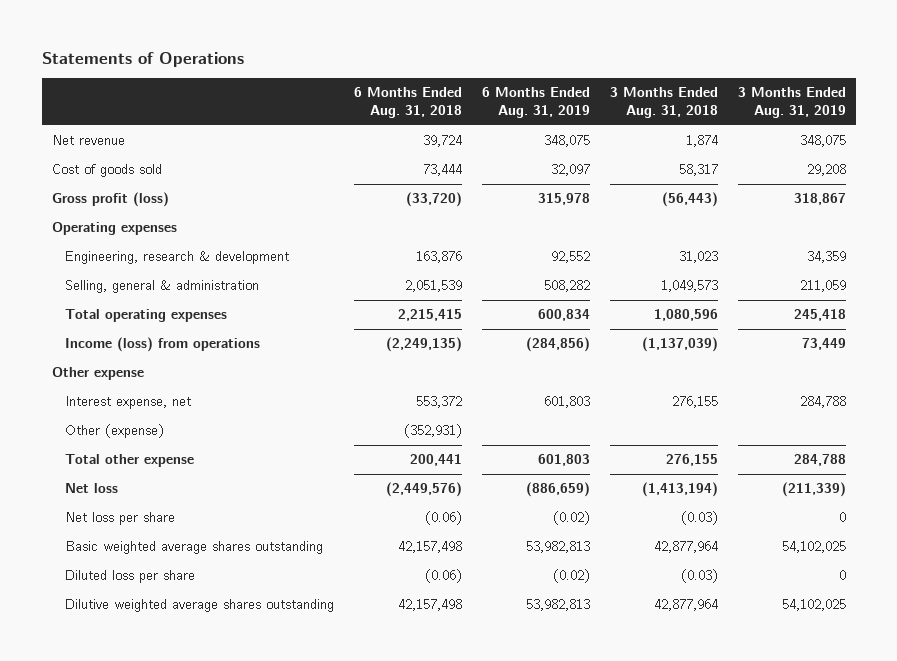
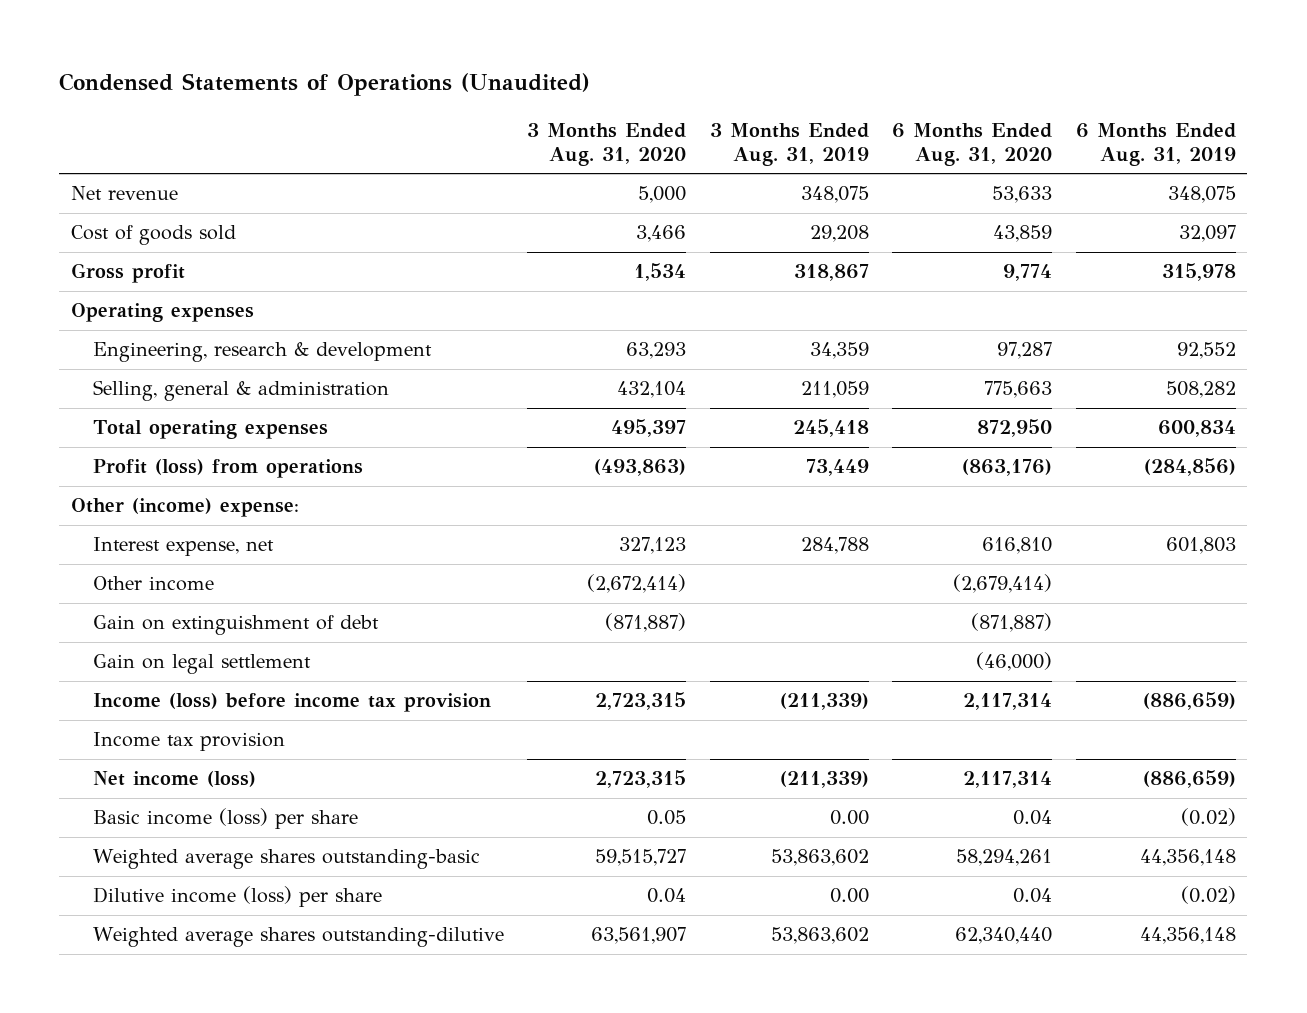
[41,51,244,67] Statements of Operations -> [59,73,591,97] Condensed Statements of Operations (Unaudited)
[353,87,462,119] 6 Months Ended Aug. 31, 2018 -> none
[609,87,718,119] 3 Months Ended Aug. 31, 2018 -> none
none -> [527,122,687,166] 3 Months Ended Aug. 31, 2020
none -> [892,122,1053,166] 6 Months Ended Aug. 31, 2020
[51,192,169,208] Gross profit (loss) -> [71,263,186,284] Gross profit
[64,337,260,353] Income (loss) from operations -> [92,459,363,479] Profit (loss) from operations
[51,367,144,381] Other expense -> [71,498,300,518] Other (income) expense:
[64,454,194,468] Total other expense -> none
[64,424,164,439] Other (expense) -> [92,576,214,592] Other income
none -> [92,615,379,636] Gain on extinguishment of debt
none -> [92,654,311,675] Gain on legal settlement
none -> [92,693,491,713] Income (loss) before income tax provision
none -> [92,732,285,752] Income tax provision
[64,483,118,494] Net loss -> [92,771,256,788] Net income (loss)
[64,512,175,526] Net loss per share -> [92,808,358,830] Basic income (loss) per share
[838,512,846,523] 0 -> [829,810,869,826] 0.00
[64,541,323,555] Basic weighted average shares outstanding -> [92,849,480,870] Weighted average shares outstanding-basic
[525,541,590,554] 53,982,813 -> [1139,849,1236,867] 44,356,148
[781,541,846,554] 54,102,025 -> [770,849,869,867] 53,863,602
[64,570,195,584] Diluted loss per share -> [92,886,382,908] Dilutive income (loss) per share
[838,570,846,581] 0 -> [829,888,869,904] 0.00
[64,599,334,613] Dilutive weighted average shares outstanding -> [92,927,504,948] Weighted average shares outstanding-dilutive
[525,599,590,612] 53,982,813 -> [1139,927,1236,945] 44,356,148
[781,599,846,612] 54,102,025 -> [770,927,869,945] 53,863,602

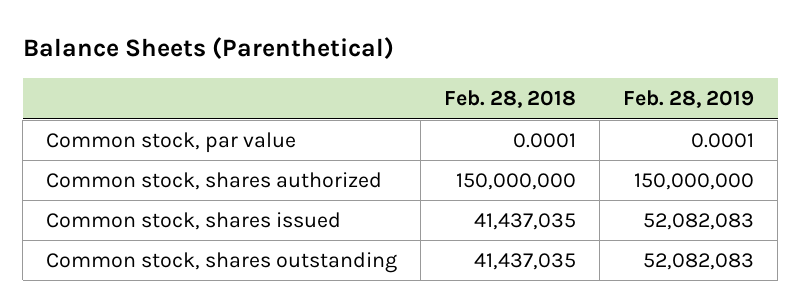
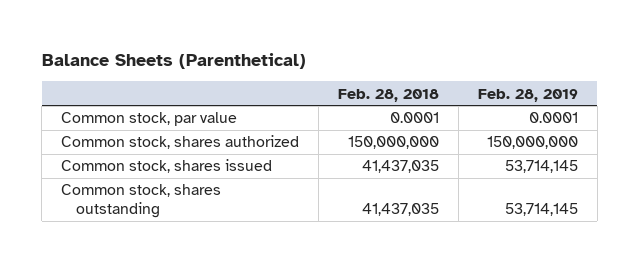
[643,213,755,231] 52,082,083 -> [504,160,578,174] 53,714,145
[643,253,755,271] 52,082,083 -> [504,203,578,217] 53,714,145

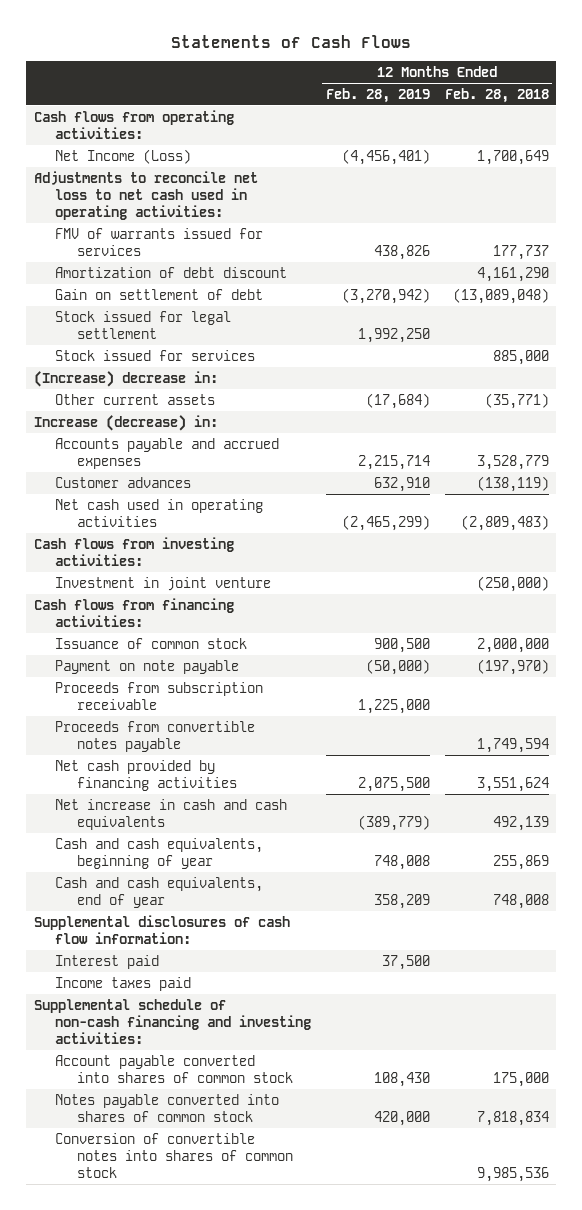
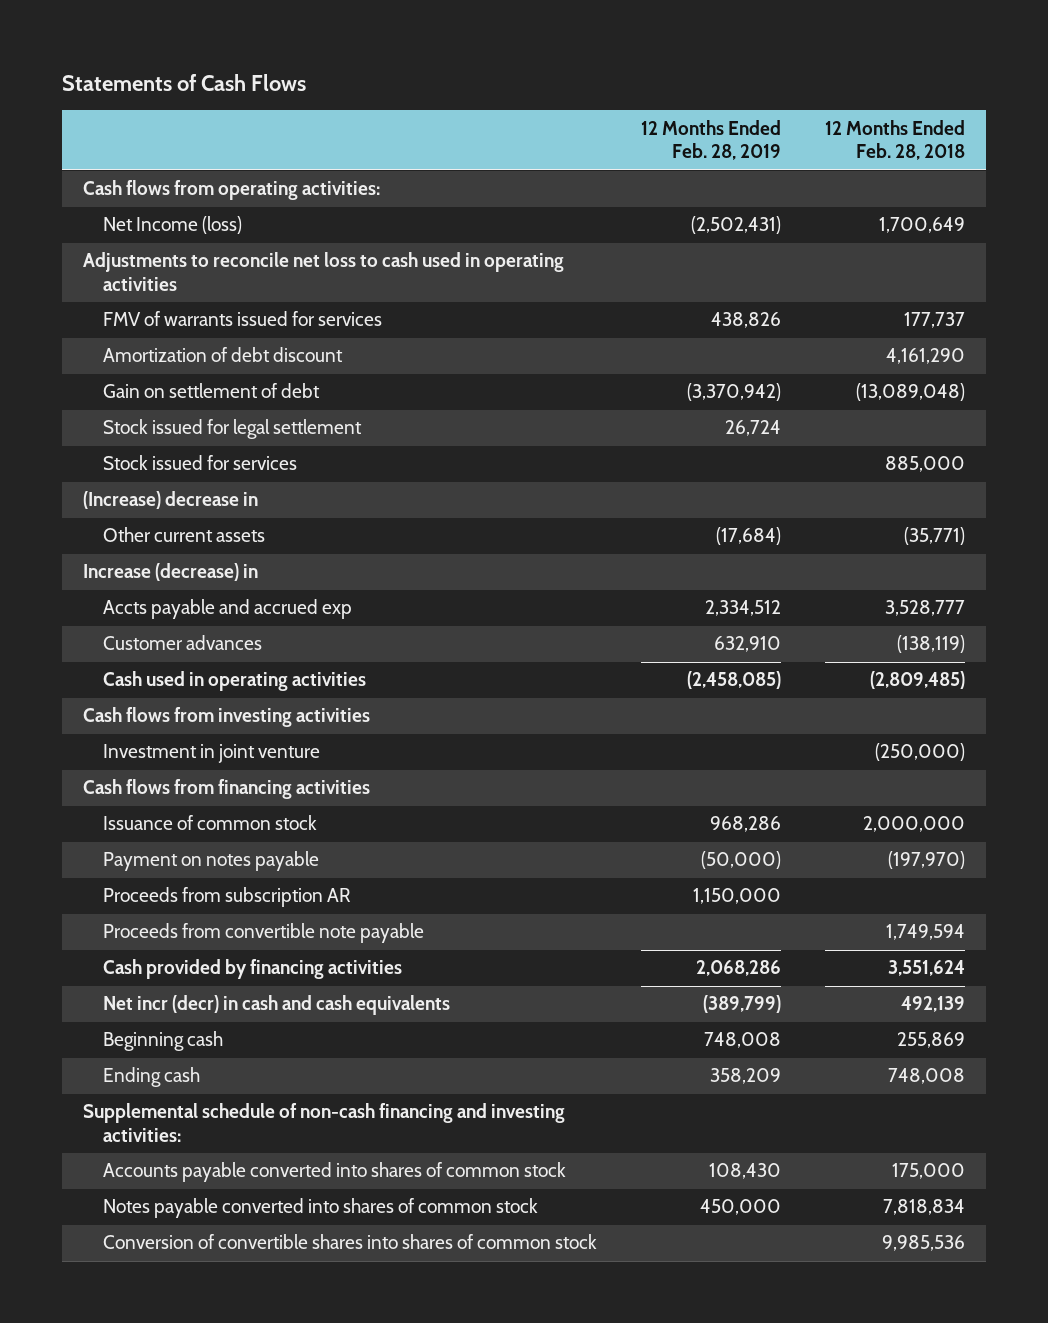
[55,148,192,164] Net Income (Loss) -> [103,216,243,235] Net Income (loss)
[341,148,430,165] (4,456,401) -> [691,216,782,235] (2,502,431)
[33,170,258,221] Adjustments to reconcile net loss to net cash used in operating activities: -> [83,252,565,292] Adjustments to reconcile net loss to cash used in operating activities
[341,287,430,304] (3,270,942) -> [687,383,782,402] (3,370,942)
[357,327,430,343] 1,992,250 -> [725,420,782,437] 26,724
[33,370,218,387] (Increase) decrease in: -> [83,491,259,510] (Increase) decrease in
[33,414,218,431] Increase (decrease) in: -> [83,563,259,582] Increase (decrease) in
[55,437,280,469] Accounts payable and accrued expenses -> [103,599,353,620] Accts payable and accrued exp
[357,454,430,470] 2,215,714 -> [705,600,782,617] 2,334,512
[476,454,549,470] 3,528,779 -> [884,600,965,617] 3,528,777
[55,498,264,527] Net cash used in operating activities -> [103,671,367,692] Cash used in operating activities
[341,514,430,531] (2,465,299) -> [687,671,782,690] (2,458,085)
[460,514,549,531] (2,809,483) -> [869,671,965,690] (2,809,485)
[33,536,234,566] Cash flows from investing activities: -> [83,707,371,728] Cash flows from investing activities
[33,914,290,944] Supplemental disclosures of cash flow information: -> none
[55,954,160,969] Interest paid -> none
[55,976,192,991] Income taxes paid -> none
[33,597,234,627] Cash flows from financing activities: -> [83,779,371,800] Cash flows from financing activities
[373,637,430,653] 900,500 -> [710,816,782,833] 968,286
[55,659,240,674] Payment on note payable -> [103,851,320,872] Payment on notes payable
[55,681,264,710] Proceeds from subscription receivable -> [103,887,352,908] Proceeds from subscription AR
[357,698,430,714] 1,225,000 -> [693,888,782,905] 1,150,000
[55,720,256,752] Proceeds from convertible notes payable -> [103,923,425,944] Proceeds from convertible note payable
[55,759,238,791] Net cash provided by financing activities -> [103,959,403,980] Cash provided by financing activities
[357,776,430,792] 2,075,500 -> [696,960,782,977] 2,068,286
[55,798,288,830] Net increase in cash and cash equivalents -> [103,995,451,1016] Net incr (decr) in cash and cash equivalents
[357,814,430,831] (389,779) -> [703,995,782,1014] (389,799)
[55,837,264,869] Cash and cash equivalents, beginning of year -> [103,1031,224,1052] Beginning cash
[55,876,264,908] Cash and cash equivalents, end of year -> [103,1067,201,1088] Ending cash
[55,1054,294,1083] Account payable converted into shares of common stock -> [103,1162,567,1183] Accounts payable converted into shares of common stock
[373,1110,430,1126] 420,000 -> [700,1199,782,1216] 450,000
[55,1132,294,1179] Conversion of convertible notes into shares of common stock -> [103,1234,598,1250] Conversion of convertible shares into shares of common stock

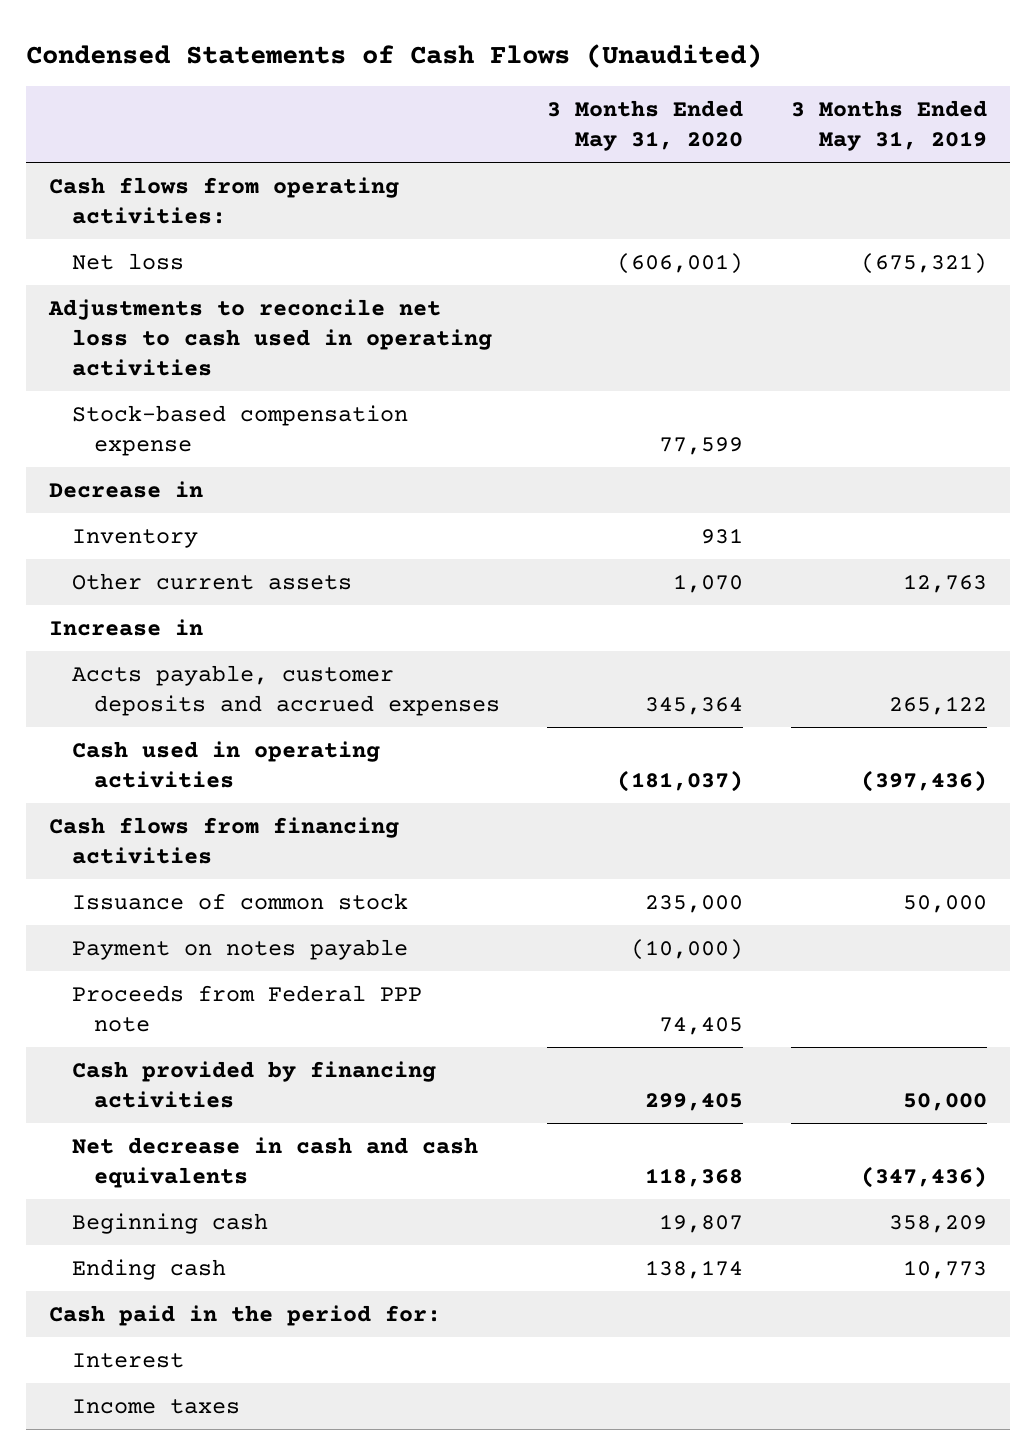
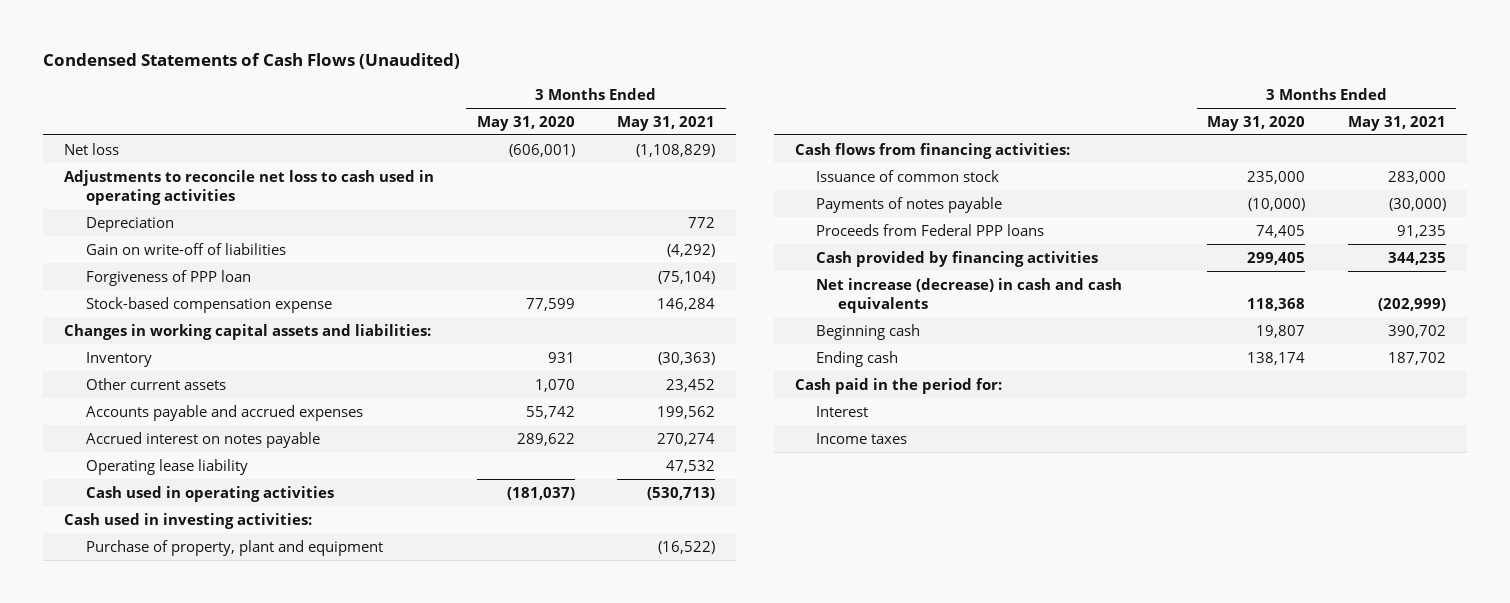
[790,100,987,152] 3 Months Ended May 31, 2019 -> none
none -> [617,115,716,131] May 31, 2021
[49,176,400,224] Cash flows from operating activities: -> none
none -> [85,216,174,232] Depreciation
none -> [85,242,286,255] Gain on write-off of liabilities
none -> [85,269,251,286] Forgiveness of PPP loan
[49,480,204,498] Decrease in -> none
none -> [64,323,432,340] Changes in working capital assets and liabilities:
[49,618,204,636] Increase in -> none
[71,664,500,716] Accts payable, customer deposits and accrued expenses -> [85,404,363,421] Accounts payable and accrued expenses
[645,696,744,715] 345,364 -> [525,405,575,419] 55,742
none -> [85,431,320,448] Accrued interest on notes payable
none -> [85,458,248,475] Operating lease liability
none -> [64,512,313,529] Cash used in investing activities:
none -> [85,539,383,556] Purchase of property, plant and equipment
[49,816,400,864] Cash flows from financing activities -> [794,142,1070,159] Cash flows from financing activities:
[71,938,408,960] Payment on notes payable -> [816,196,1003,213] Payments of notes payable
[71,984,422,1032] Proceeds from Federal PPP note -> [816,223,1045,236] Proceeds from Federal PPP loans
[71,1136,478,1188] Net decrease in cash and cash equivalents -> [816,277,1123,313] Net increase (decrease) in cash and cash equivalents

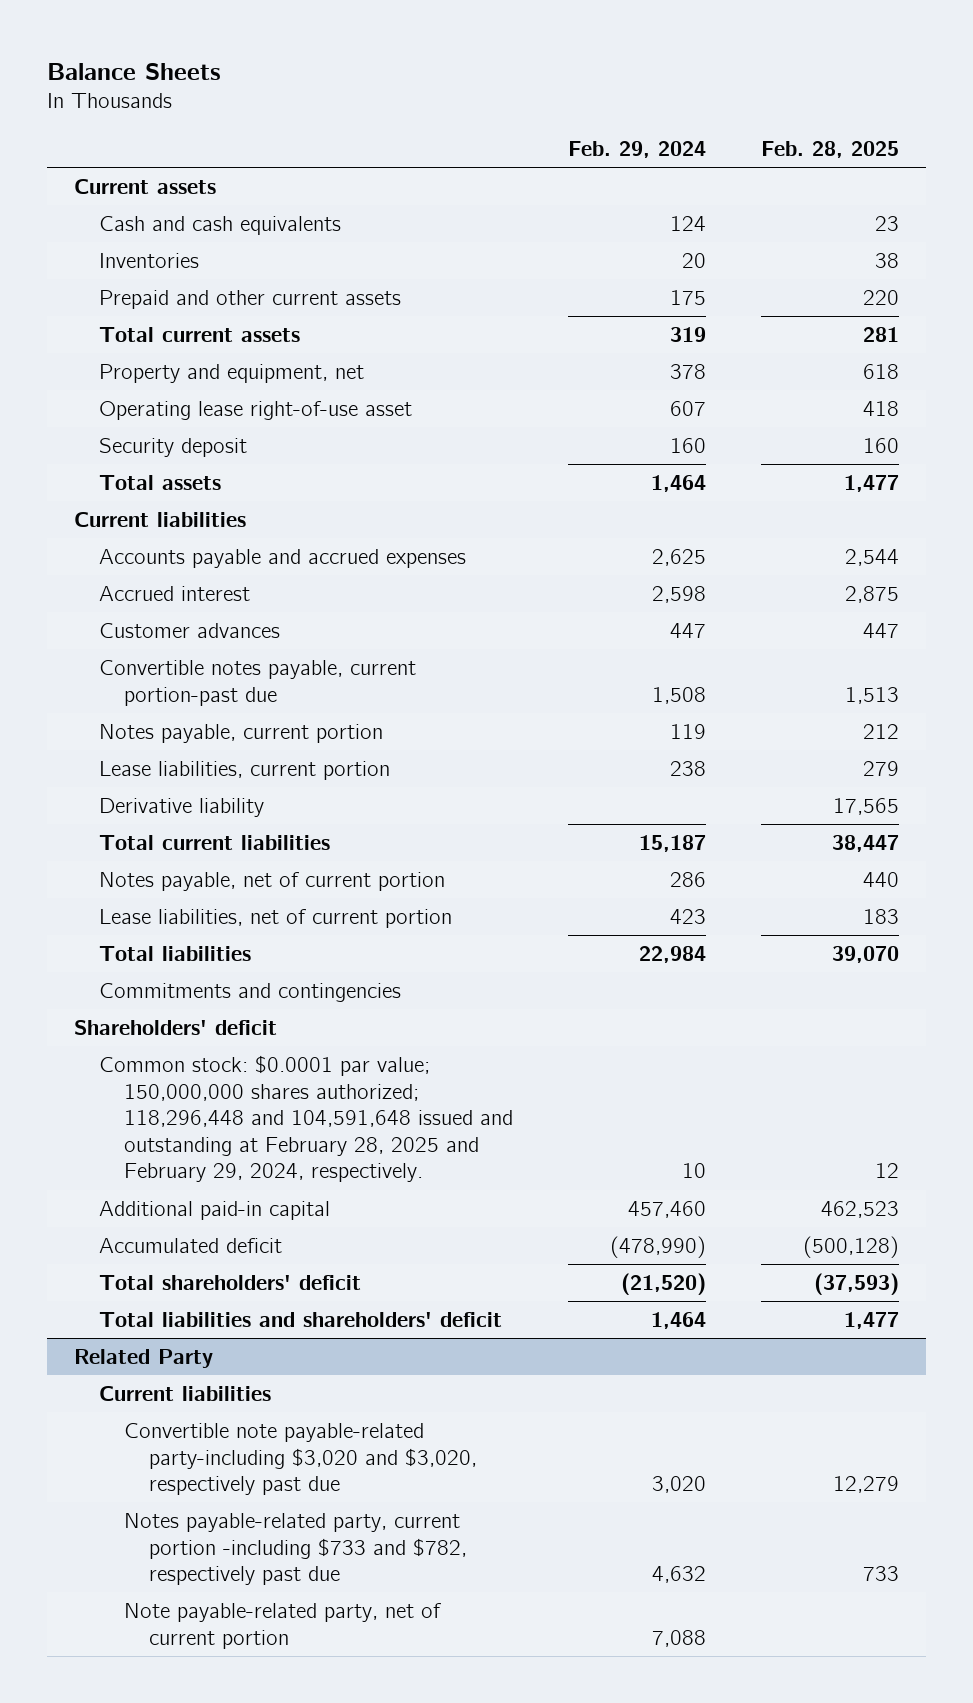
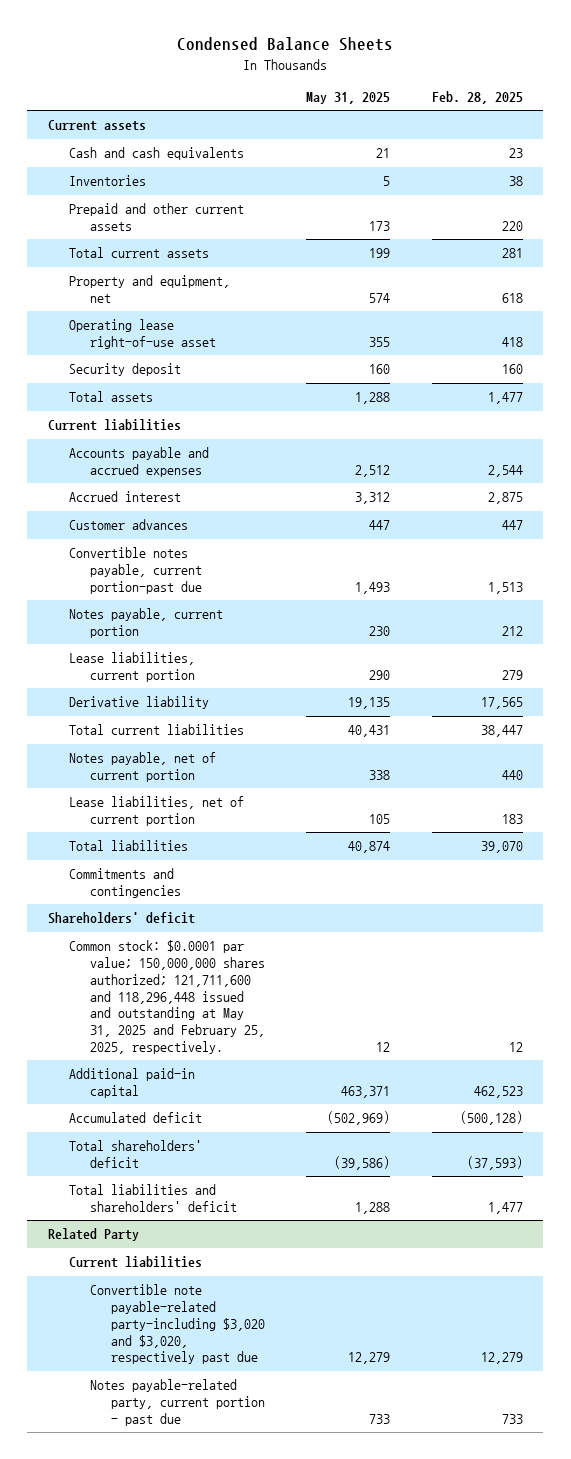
[46,62,221,80] Balance Sheets -> [177,37,394,52] Condensed Balance Sheets
[567,140,706,158] Feb. 29, 2024 -> none
none -> [306,92,391,105] May 31, 2025
[99,1055,514,1183] Common stock: $0.0001 par value; 150,000,000 shares authorized; 118,296,448 and 104,591,648 issued and outstanding at February 28, 2025 and February 29, 2024, respectively. -> [69,940,266,1054] Common stock: $0.0001 par value; 150,000,000 shares authorized; 121,711,600 and 118,296,448 issued and outstanding at May 31, 2025 and February 25, 2025, respectively.
[124,1603,442,1649] Note payable-related party, net of current portion -> none
[124,1513,468,1586] Notes payable-related party, current portion -including $733 and $782, respectively past due -> [90,1379,266,1426] Notes payable-related party, current portion - past due

